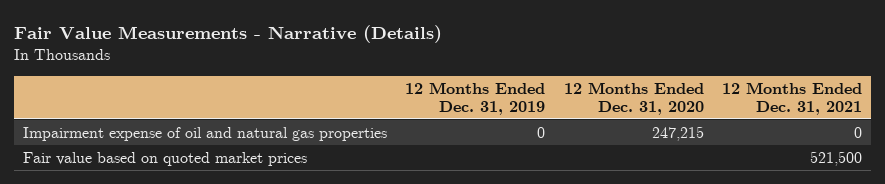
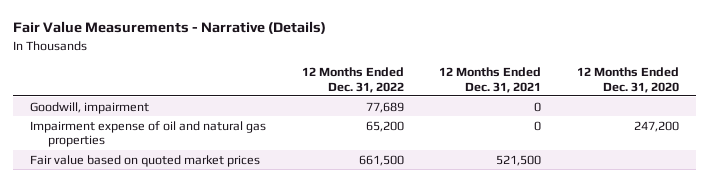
[405,81,546,116] 12 Months Ended Dec. 31, 2019 -> none
none -> [301,66,404,93] 12 Months Ended Dec. 31, 2022
none -> [30,101,150,114] Goodwill, impairment
[651,125,704,141] 247,215 -> [633,120,679,132] 247,200

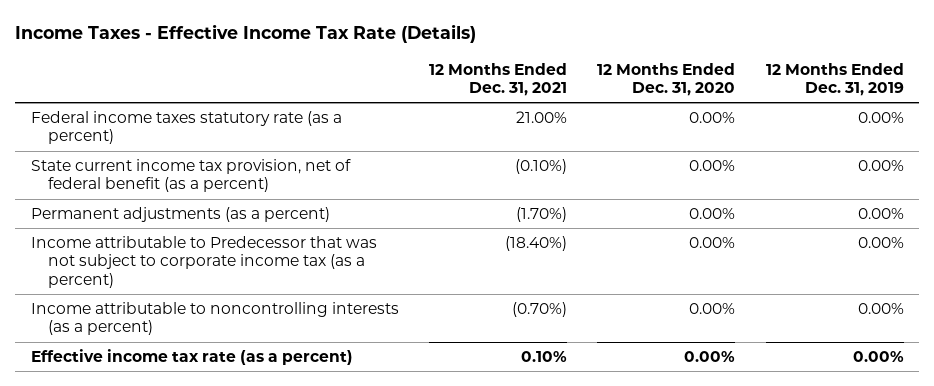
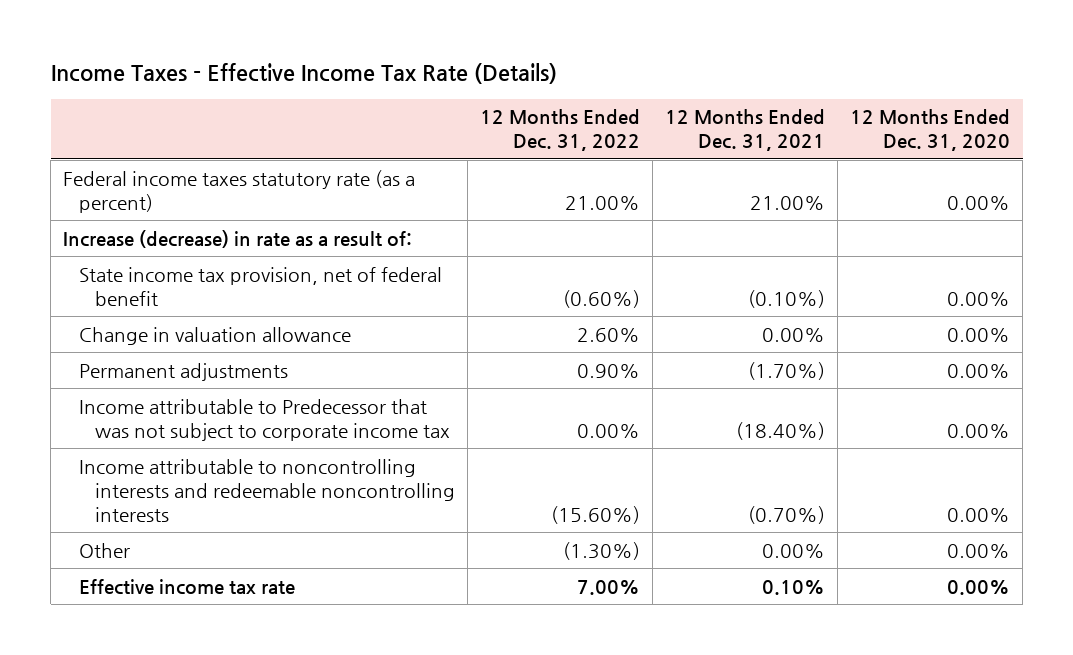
[765,62,904,96] 12 Months Ended Dec. 31, 2019 -> none
none -> [480,109,641,152] 12 Months Ended Dec. 31, 2022
none -> [63,229,413,248] Increase (decrease) in rate as a result of:
[30,159,351,193] State current income tax provision, net of federal benefit (as a percent) -> [79,266,443,306] State income tax provision, net of federal benefit
none -> [79,326,352,345] Change in valuation allowance
[30,207,330,223] Permanent adjustments (as a percent) -> [79,362,289,381] Permanent adjustments
[30,236,377,288] Income attributable to Predecessor that was not subject to corporate income tax (as a percent) -> [79,398,451,441] Income attributable to Predecessor that was not subject to corporate income tax
[30,302,399,336] Income attributable to noncontrolling interests (as a percent) -> [79,458,456,522] Income attributable to noncontrolling interests and redeemable noncontrolling interests
none -> [79,542,131,558] Other
[30,349,353,366] Effective income tax rate (as a percent) -> [79,578,296,595] Effective income tax rate

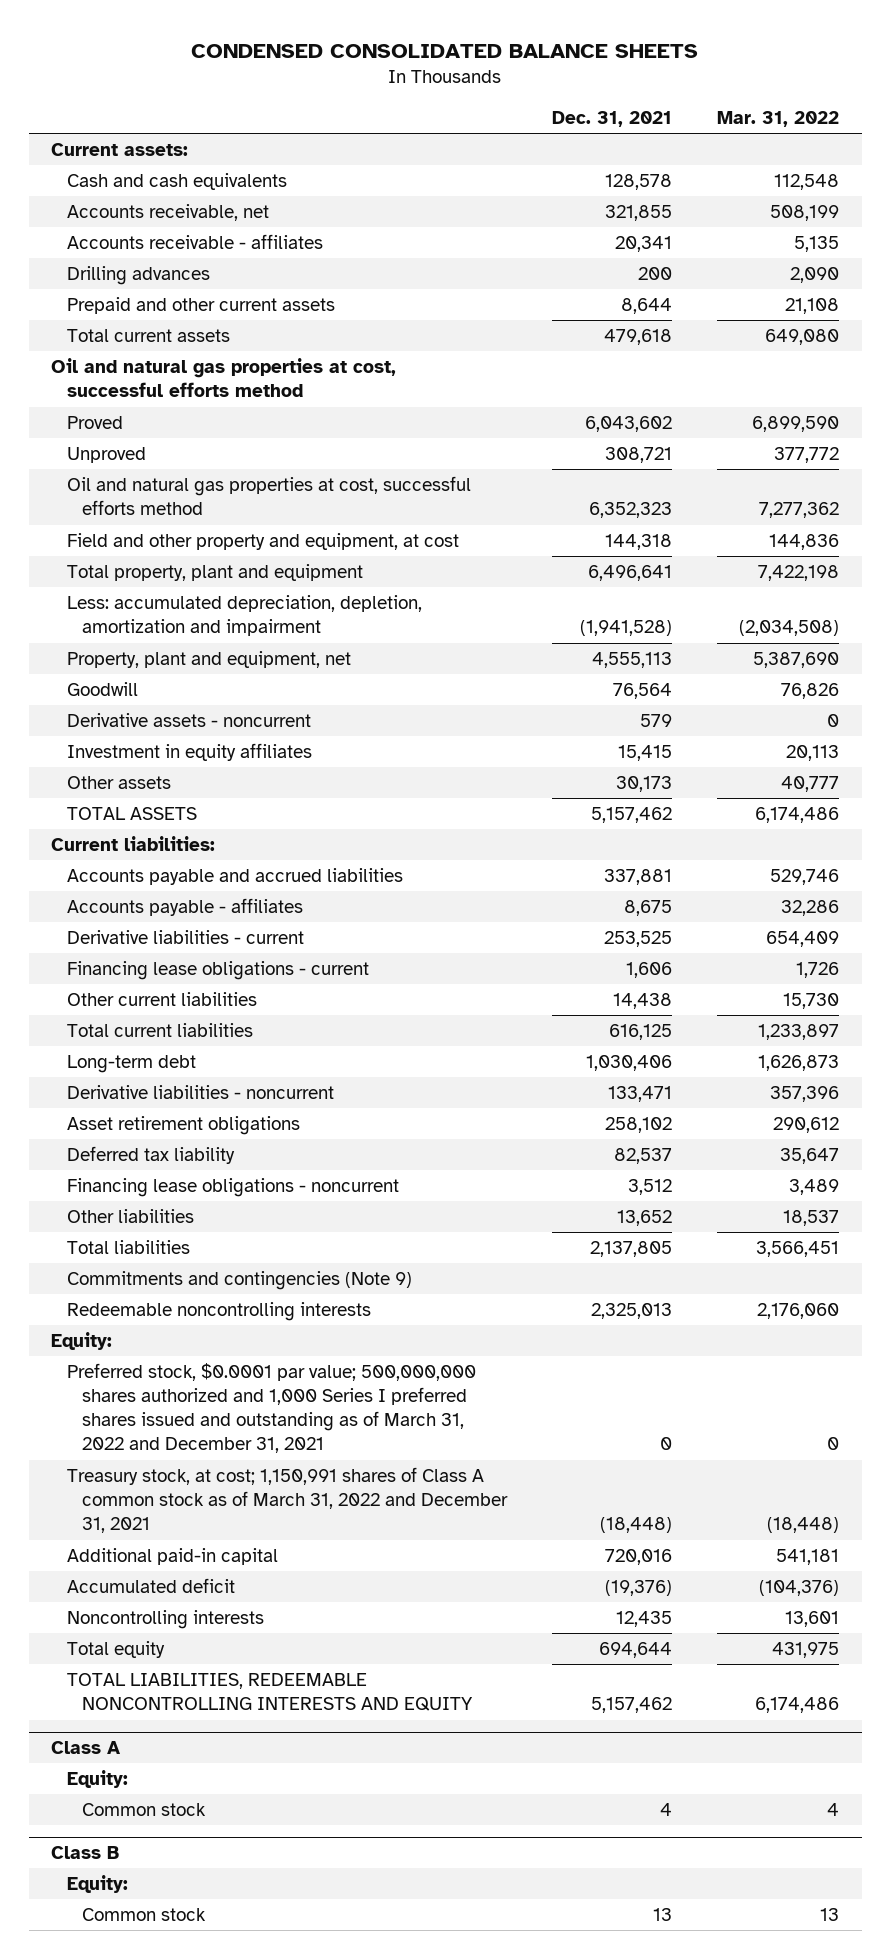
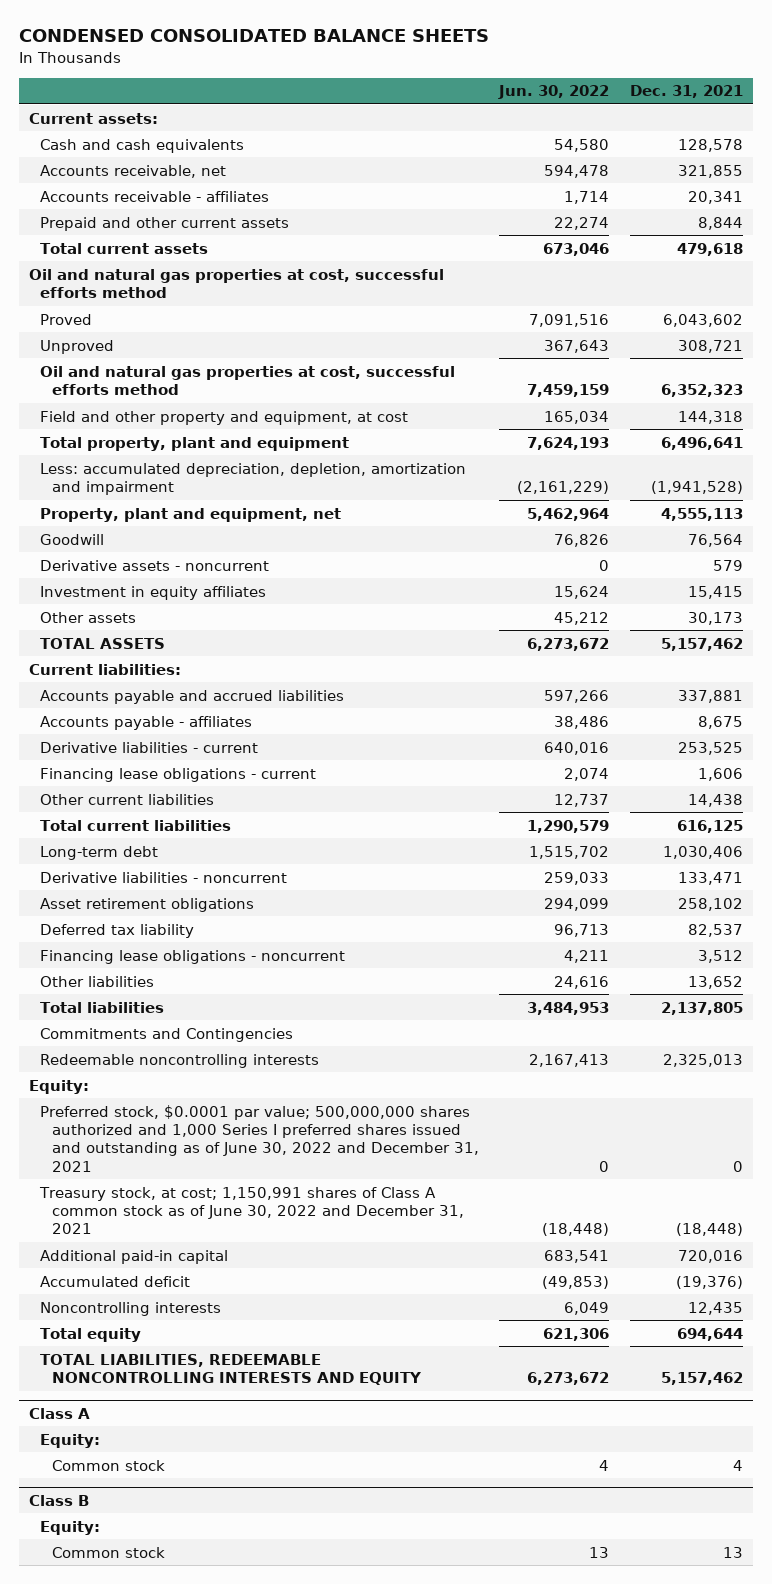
[717,110,840,127] Mar. 31, 2022 -> none
none -> [498,85,610,100] Jun. 30, 2022
[66,266,210,286] Drilling advances -> none
[620,298,672,315] 8,644 -> [697,216,743,230] 8,844
[66,1271,412,1291] Commitments and contingencies (Note 9) -> [40,1027,294,1042] Commitments and Contingencies
[66,1363,476,1454] Preferred stock, $0.0001 par value; 500,000,000 shares authorized and 1,000 Series I preferred shares issued and outstanding as of March 31, 2022 and December 31, 2021 -> [40,1104,479,1172] Preferred stock, $0.0001 par value; 500,000,000 shares authorized and 1,000 Series I preferred shares issued and outstanding as of June 30, 2022 and December 31, 2021
[66,1467,508,1534] Treasury stock, at cost; 1,150,991 shares of Class A common stock as of March 31, 2022 and December 31, 2021 -> [39,1186,464,1235] Treasury stock, at cost; 1,150,991 shares of Class A common stock as of June 30, 2022 and December 31, 2021

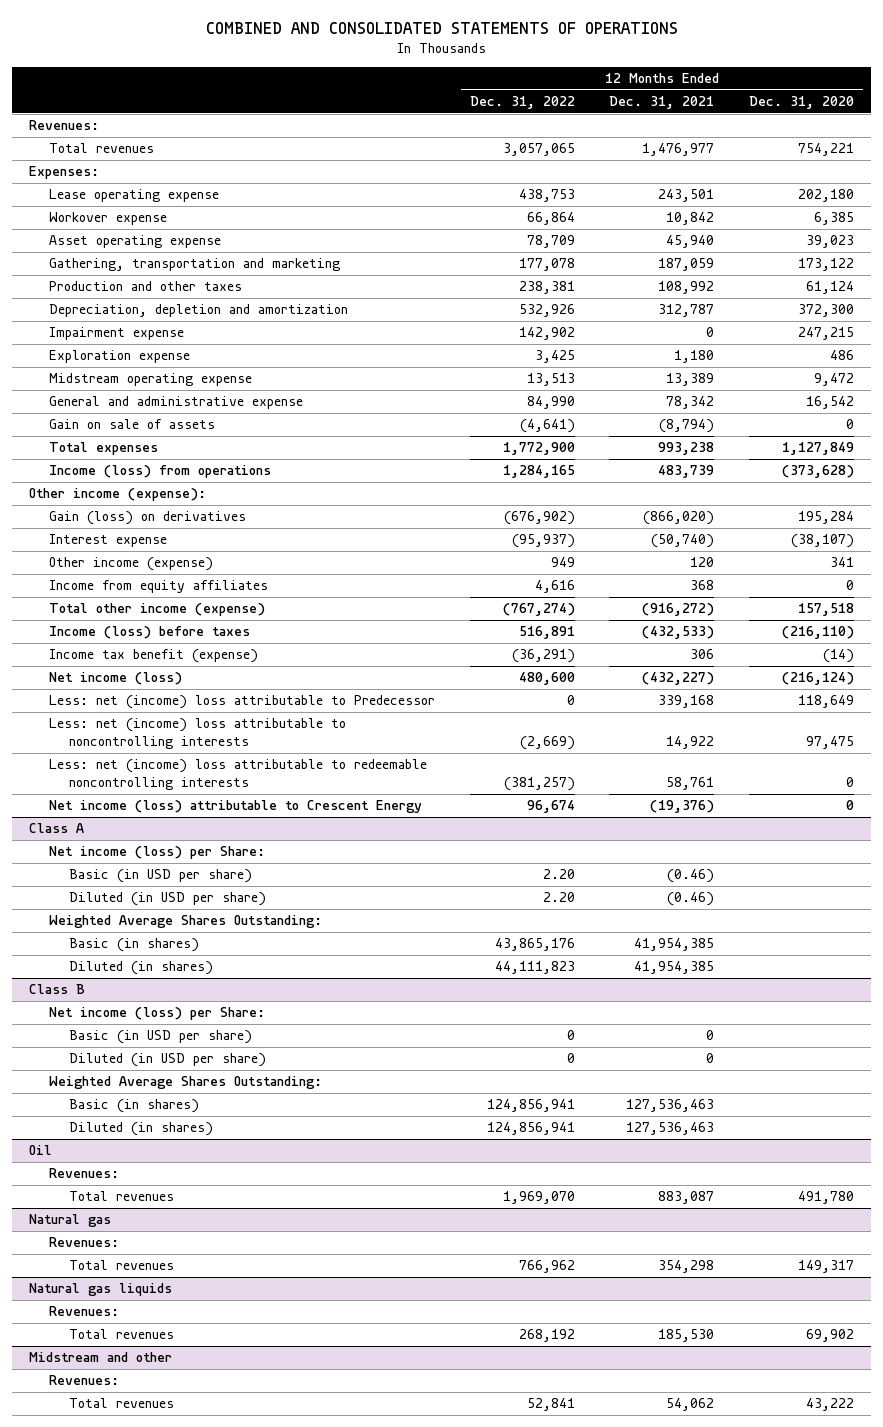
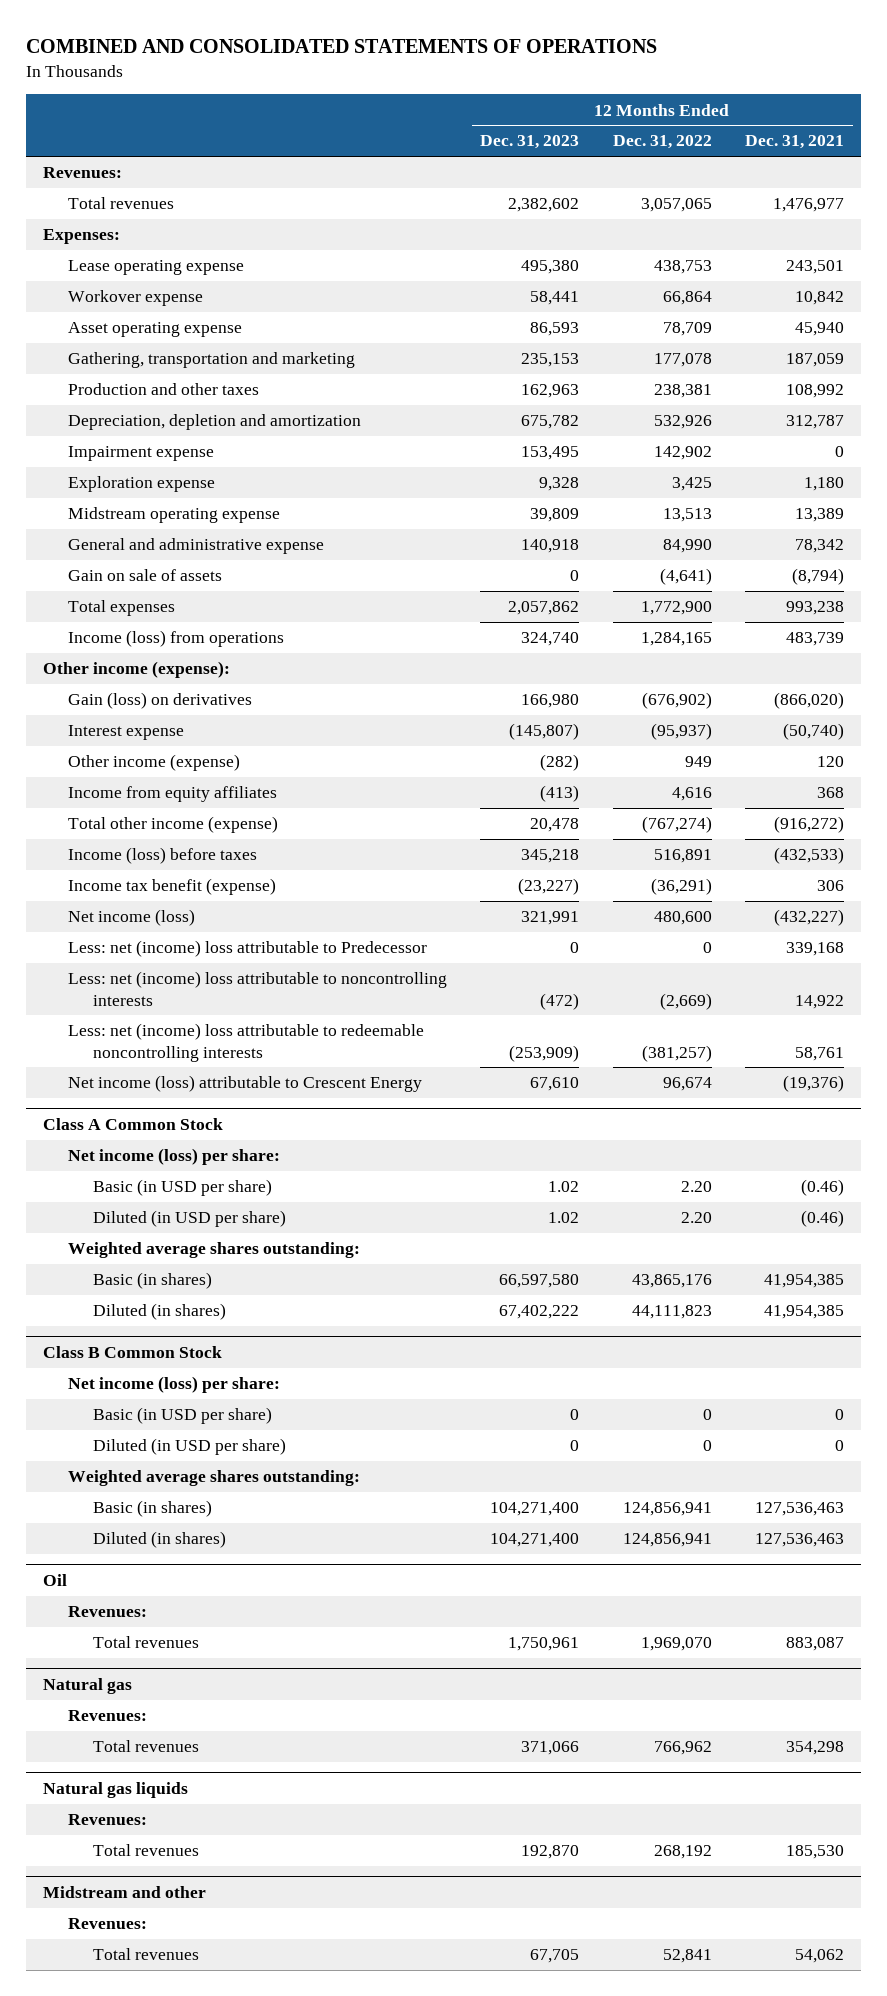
[749,96,855,110] Dec. 31, 2020 -> none
none -> [480,135,580,150] Dec. 31, 2023
[28,823,84,834] Class A -> [42,1117,223,1130] Class A Common Stock
[49,846,266,860] Net income (loss) per Share: -> [67,1148,280,1166] Net income (loss) per share:
[49,915,323,929] Weighted Average Shares Outstanding: -> [67,1242,360,1259] Weighted average shares outstanding:
[28,984,85,995] Class B -> [42,1345,222,1358] Class B Common Stock
[49,1007,266,1021] Net income (loss) per Share: -> [67,1376,280,1394] Net income (loss) per share:
[49,1076,323,1090] Weighted Average Shares Outstanding: -> [67,1470,360,1487] Weighted average shares outstanding:

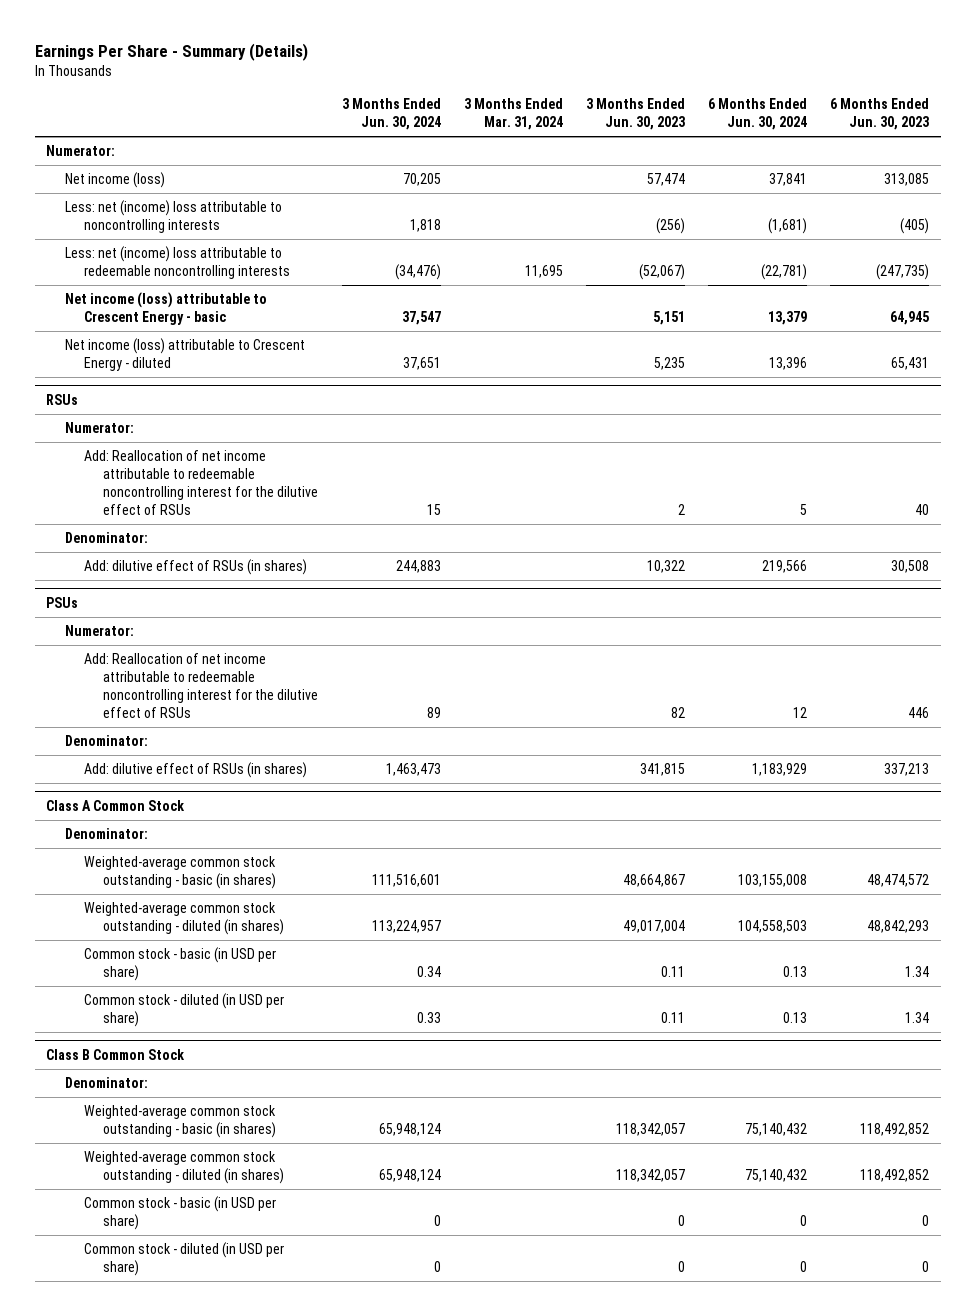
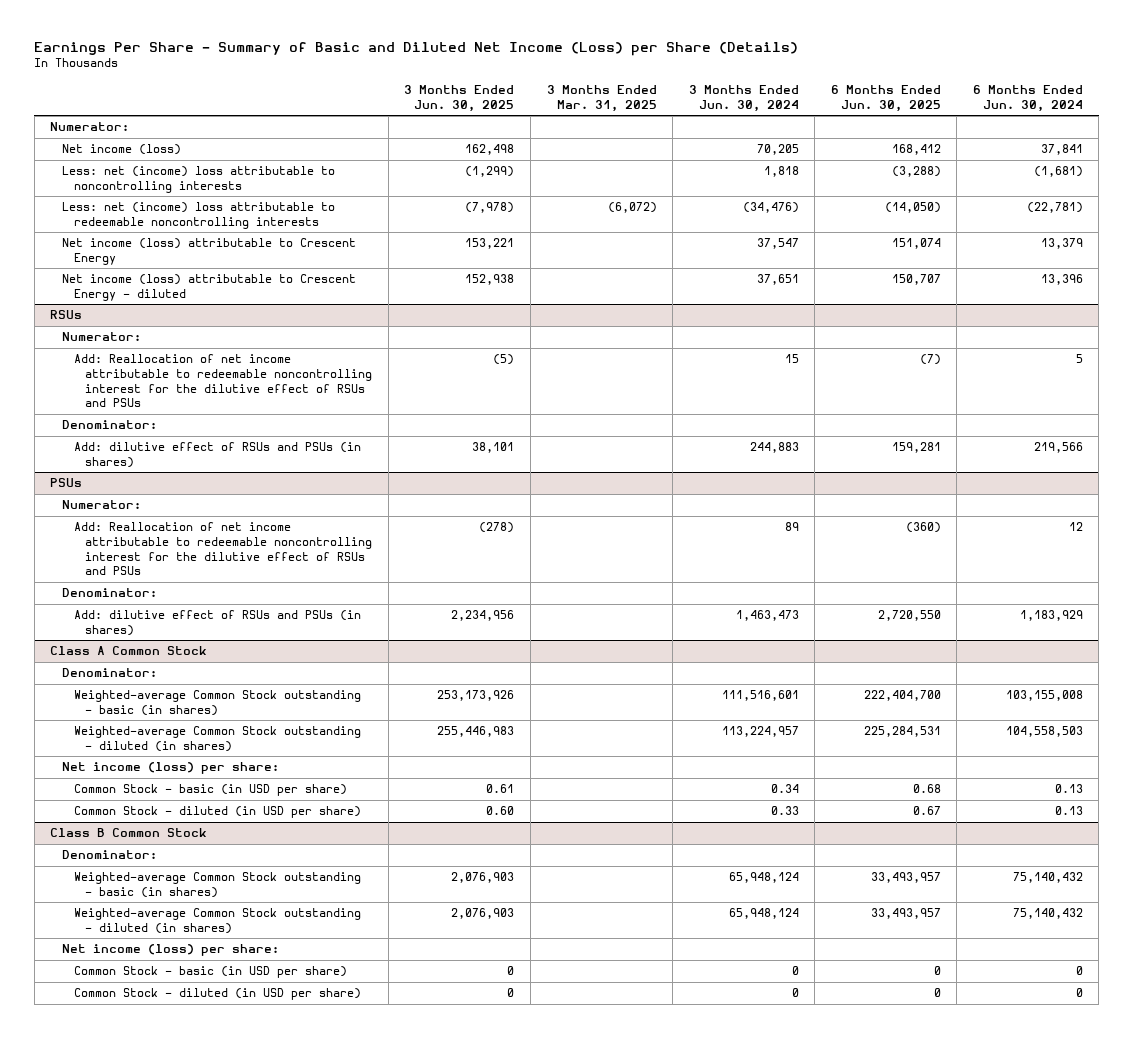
[34,42,308,61] Earnings Per Share - Summary (Details) -> [34,41,799,56] Earnings Per Share - Summary of Basic and Diluted Net Income (Loss) per Share (Details)
[463,98,563,131] 3 Months Ended Mar. 31, 2024 -> none
[585,98,685,131] 3 Months Ended Jun. 30, 2023 -> none
[830,98,930,131] 6 Months Ended Jun. 30, 2023 -> none
none -> [404,85,515,112] 3 Months Ended Jun. 30, 2025
none -> [546,85,657,112] 3 Months Ended Mar. 31, 2025
none -> [830,85,941,112] 6 Months Ended Jun. 30, 2025
[65,292,268,326] Net income (loss) attributable to Crescent Energy - basic -> [61,238,356,265] Net income (loss) attributable to Crescent Energy
[84,450,319,516] Add: Reallocation of net income attributable to redeemable noncontrolling interest for the dilutive effect of RSUs -> [73,354,373,408] Add: Reallocation of net income attributable to redeemable noncontrolling interest for the dilutive effect of RSUs and PSUs
[84,559,308,576] Add: dilutive effect of RSUs (in shares) -> [73,442,361,468] Add: dilutive effect of RSUs and PSUs (in shares)
[84,653,319,719] Add: Reallocation of net income attributable to redeemable noncontrolling interest for the dilutive effect of RSUs -> [73,522,373,576] Add: Reallocation of net income attributable to redeemable noncontrolling interest for the dilutive effect of RSUs and PSUs
[84,762,308,779] Add: dilutive effect of RSUs (in shares) -> [73,610,361,636] Add: dilutive effect of RSUs and PSUs (in shares)
[84,856,277,890] Weighted-average common stock outstanding - basic (in shares) -> [73,690,361,716] Weighted-average Common Stock outstanding - basic (in shares)
[84,902,285,936] Weighted-average common stock outstanding - diluted (in shares) -> [73,726,361,752] Weighted-average Common Stock outstanding - diluted (in shares)
none -> [61,762,279,775] Net income (loss) per share:
[84,947,277,982] Common stock - basic (in USD per share) -> [73,784,347,797] Common Stock - basic (in USD per share)
[84,993,285,1028] Common stock - diluted (in USD per share) -> [73,806,361,819] Common Stock - diluted (in USD per share)
[84,1105,277,1139] Weighted-average common stock outstanding - basic (in shares) -> [73,872,361,898] Weighted-average Common Stock outstanding - basic (in shares)
[84,1151,285,1185] Weighted-average common stock outstanding - diluted (in shares) -> [73,908,361,934] Weighted-average Common Stock outstanding - diluted (in shares)
none -> [61,944,279,957] Net income (loss) per share:
[84,1196,277,1231] Common stock - basic (in USD per share) -> [73,966,347,979] Common Stock - basic (in USD per share)
[84,1242,285,1277] Common stock - diluted (in USD per share) -> [73,988,361,1001] Common Stock - diluted (in USD per share)

